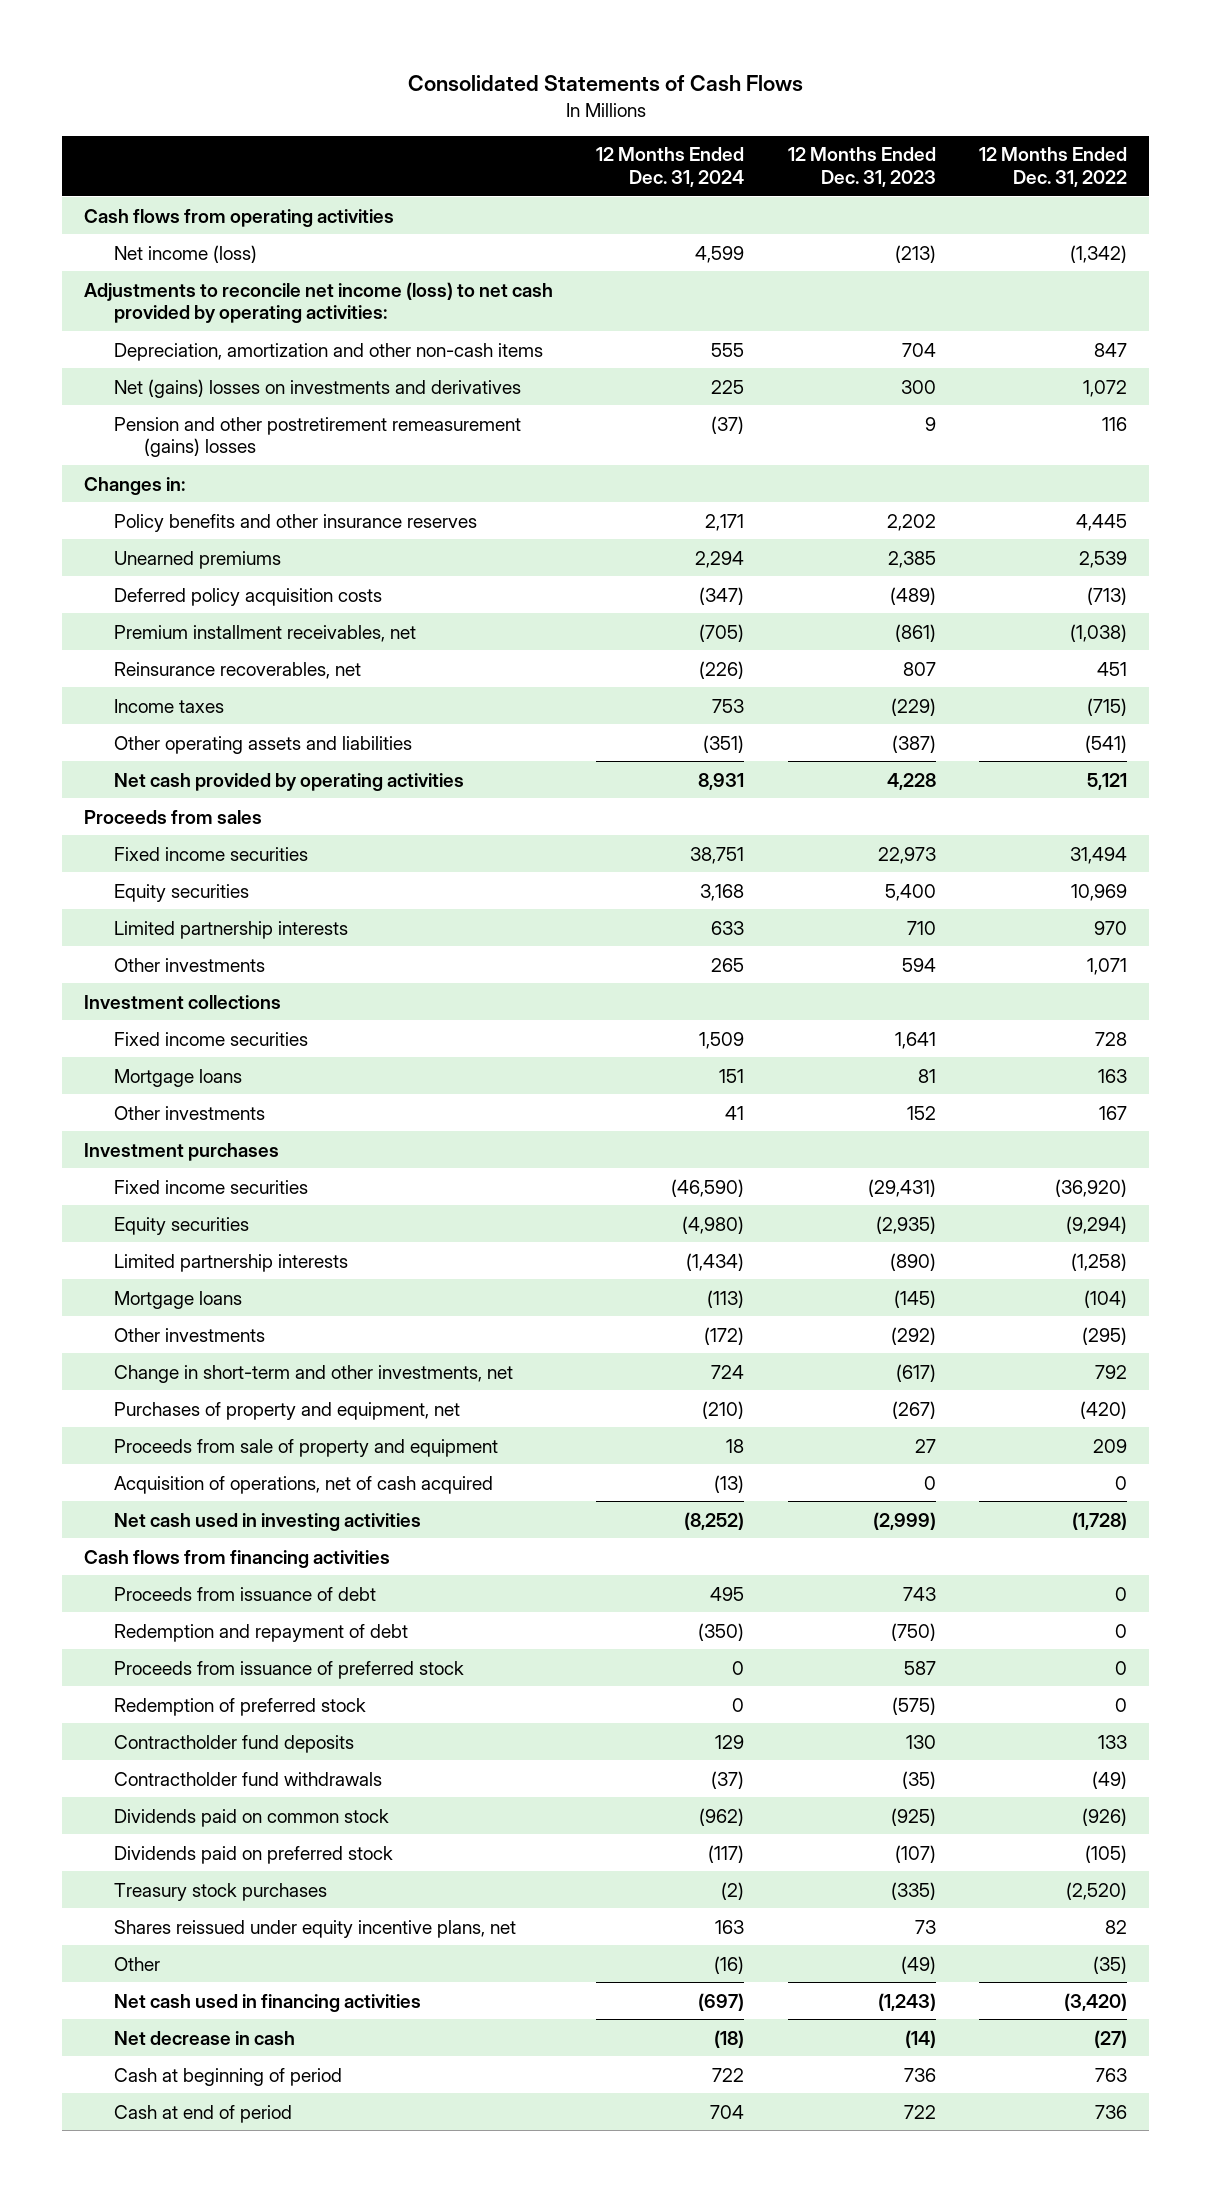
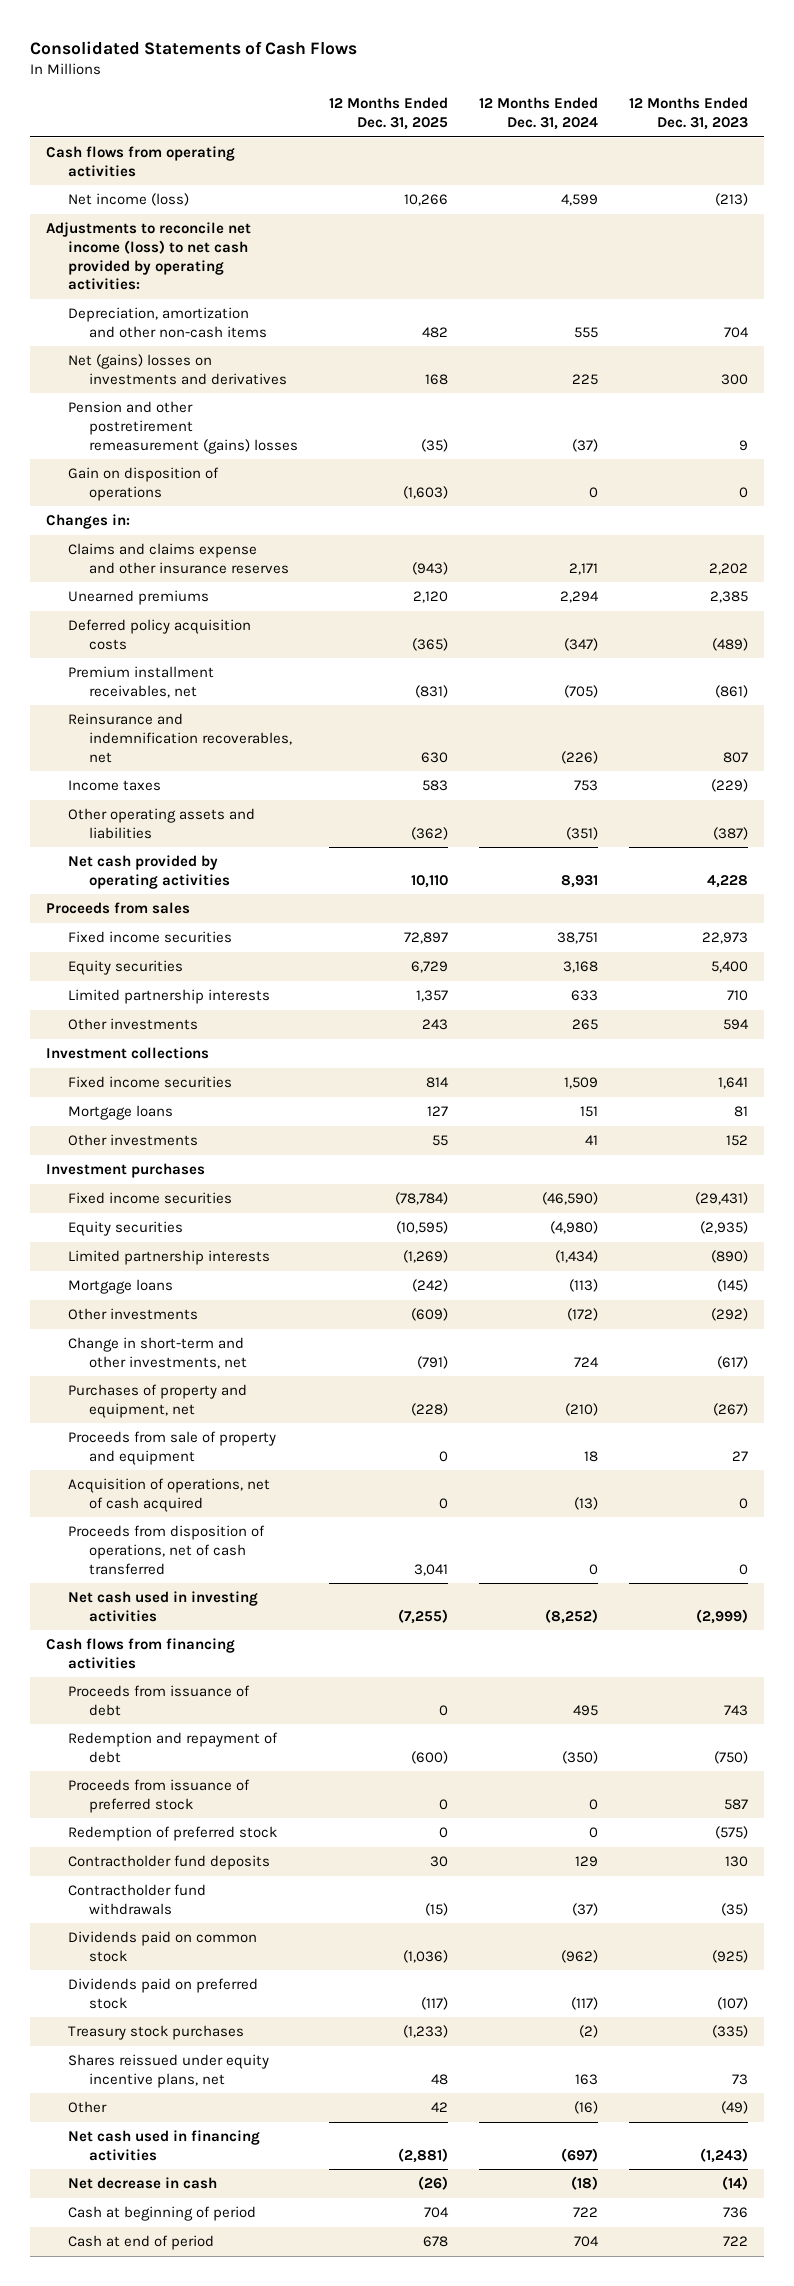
[979,147,1128,188] 12 Months Ended Dec. 31, 2022 -> none
none -> [329,97,449,131] 12 Months Ended Dec. 31, 2025
none -> [67,467,219,501] Gain on disposition of operations
[113,513,477,532] Policy benefits and other insurance reserves -> [67,543,290,574] Claims and claims expense and other insurance reserves
[113,661,361,679] Reinsurance recoverables, net -> [67,713,293,763] Reinsurance and indemnification recoverables, net
none -> [67,1525,265,1575] Proceeds from disposition of operations, net of cash transferred

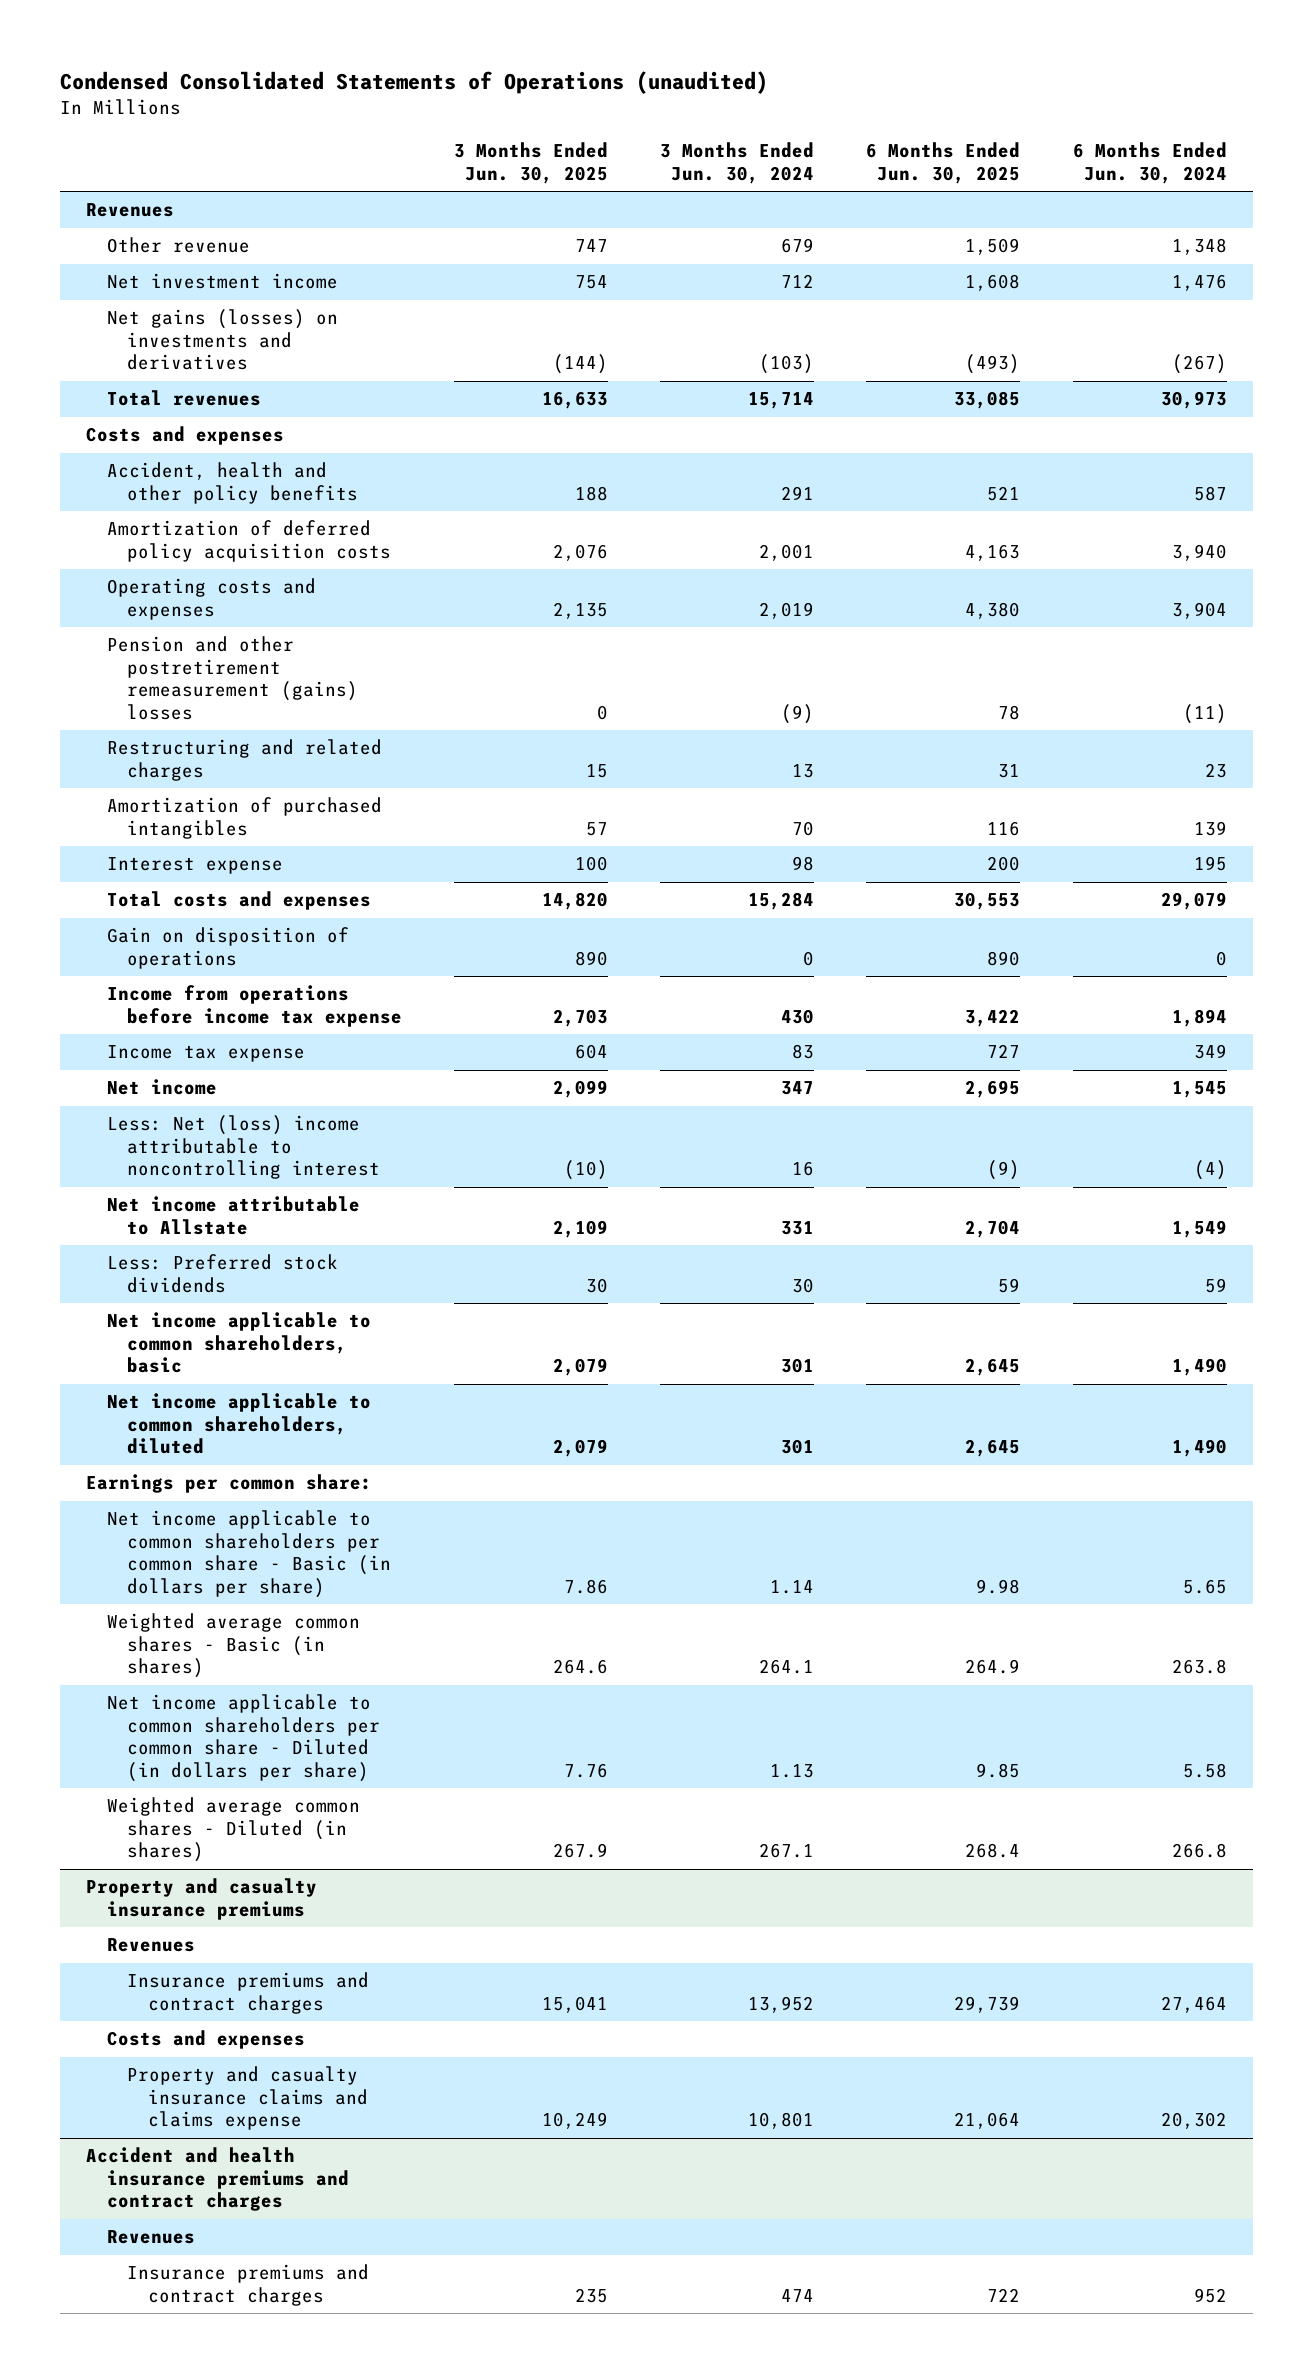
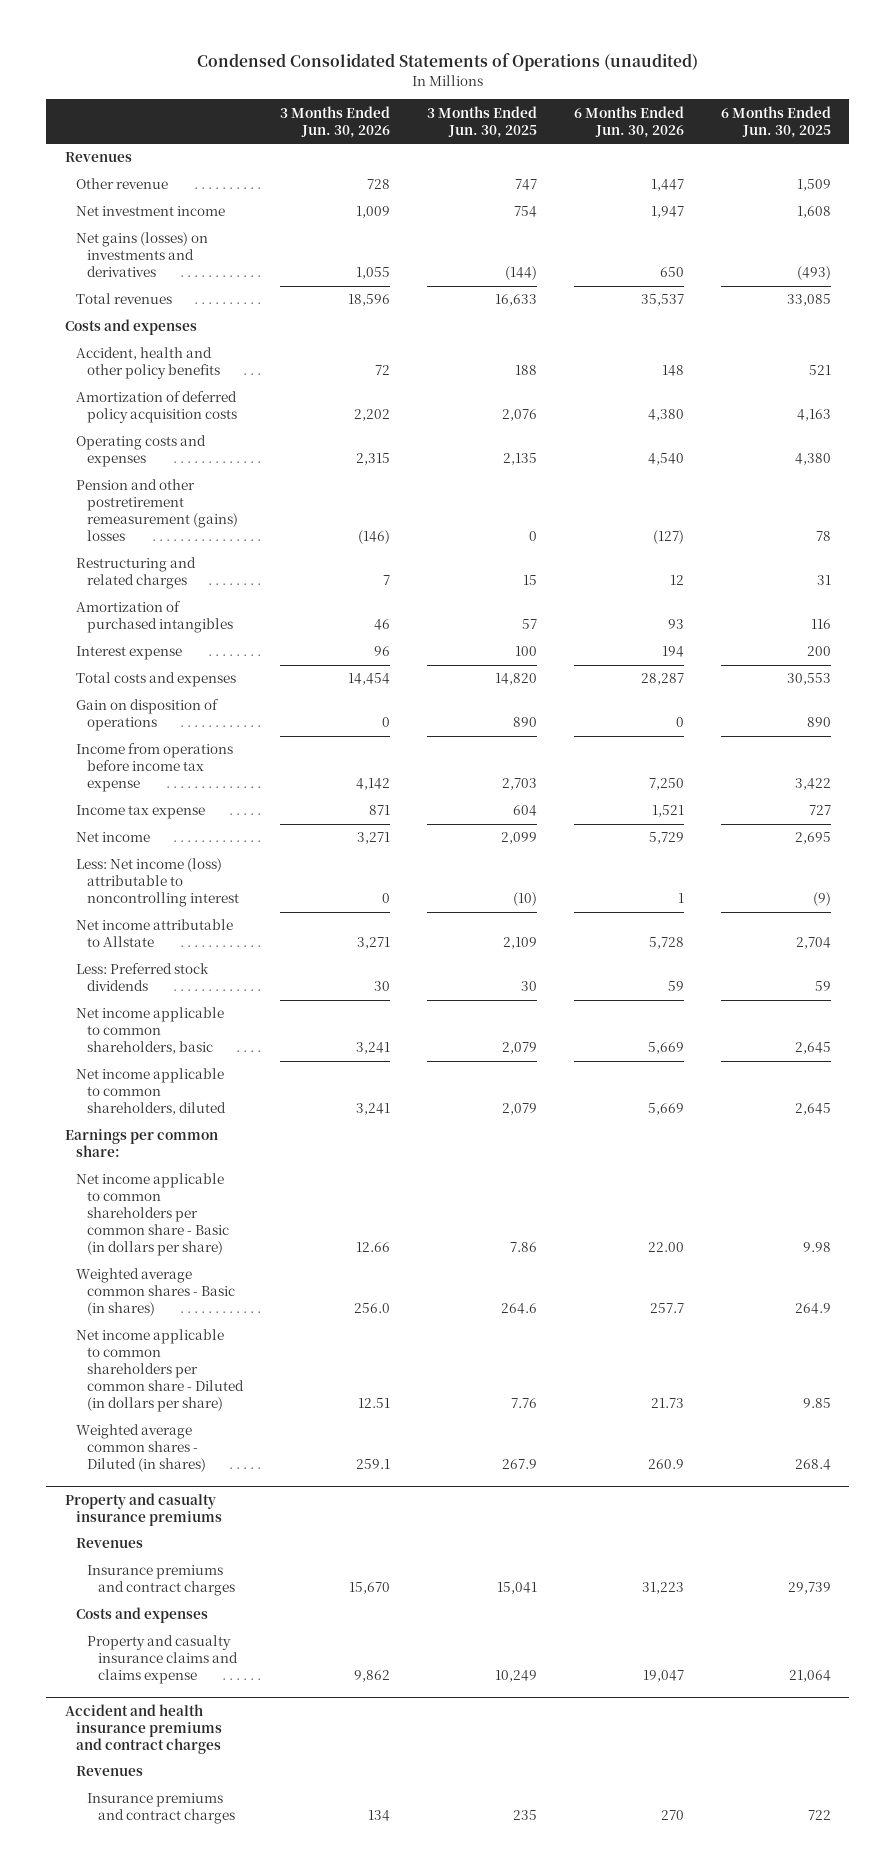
[660,142,815,184] 3 Months Ended Jun. 30, 2024 -> none
[1072,142,1227,184] 6 Months Ended Jun. 30, 2024 -> none
none -> [279,105,390,138] 3 Months Ended Jun. 30, 2026
none -> [573,105,684,138] 6 Months Ended Jun. 30, 2026
[106,1115,381,1180] Less: Net (loss) income attributable to noncontrolling interest -> [75,858,239,908] Less: Net income (loss) attributable to noncontrolling interest

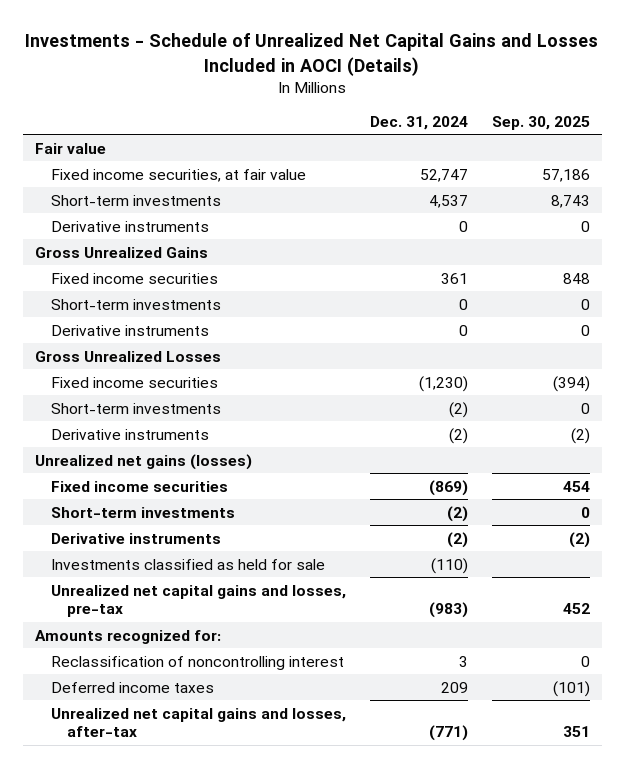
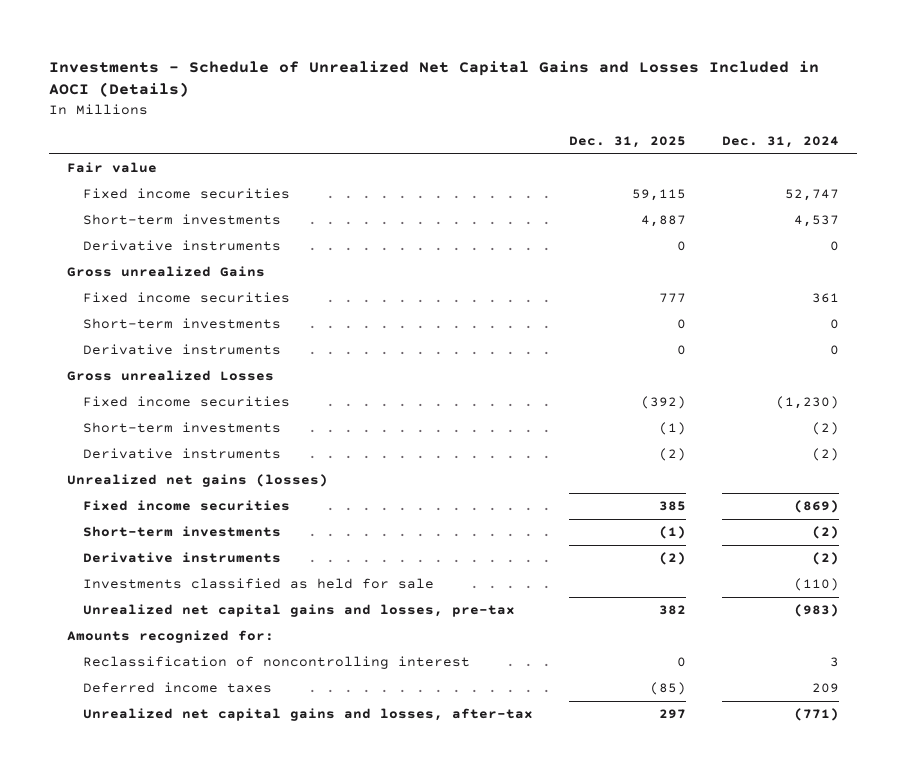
[491,115,590,130] Sep. 30, 2025 -> none
none -> [568,136,686,149] Dec. 31, 2025
[51,168,307,182] Fixed income securities, at fair value -> [82,188,290,200] Fixed income securities
[35,246,209,258] Gross Unrealized Gains -> [66,266,265,278] Gross unrealized Gains
[35,350,222,362] Gross Unrealized Losses -> [66,370,274,382] Gross unrealized Losses

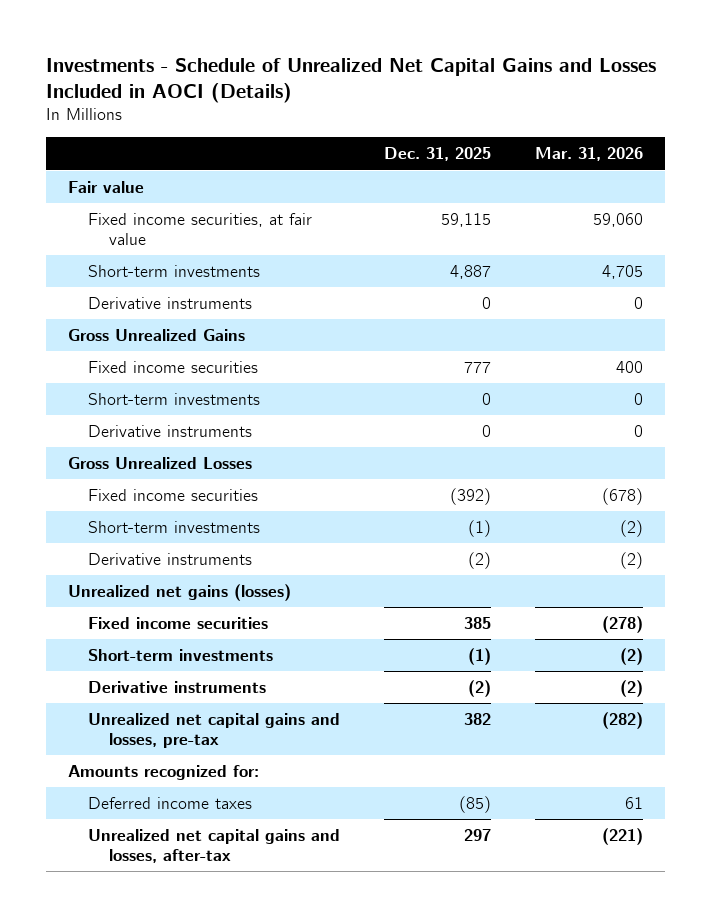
[721,136,839,149] Dec. 31, 2024 -> none
none -> [535,147,644,162] Mar. 31, 2026
[82,188,290,200] Fixed income securities -> [88,212,313,246] Fixed income securities, at fair value
[66,266,265,278] Gross unrealized Gains -> [67,328,245,341] Gross Unrealized Gains
[66,370,274,382] Gross unrealized Losses -> [67,456,252,469] Gross Unrealized Losses
[82,578,434,590] Investments classified as held for sale -> none
[82,656,470,670] Reclassification of noncontrolling interest -> none

